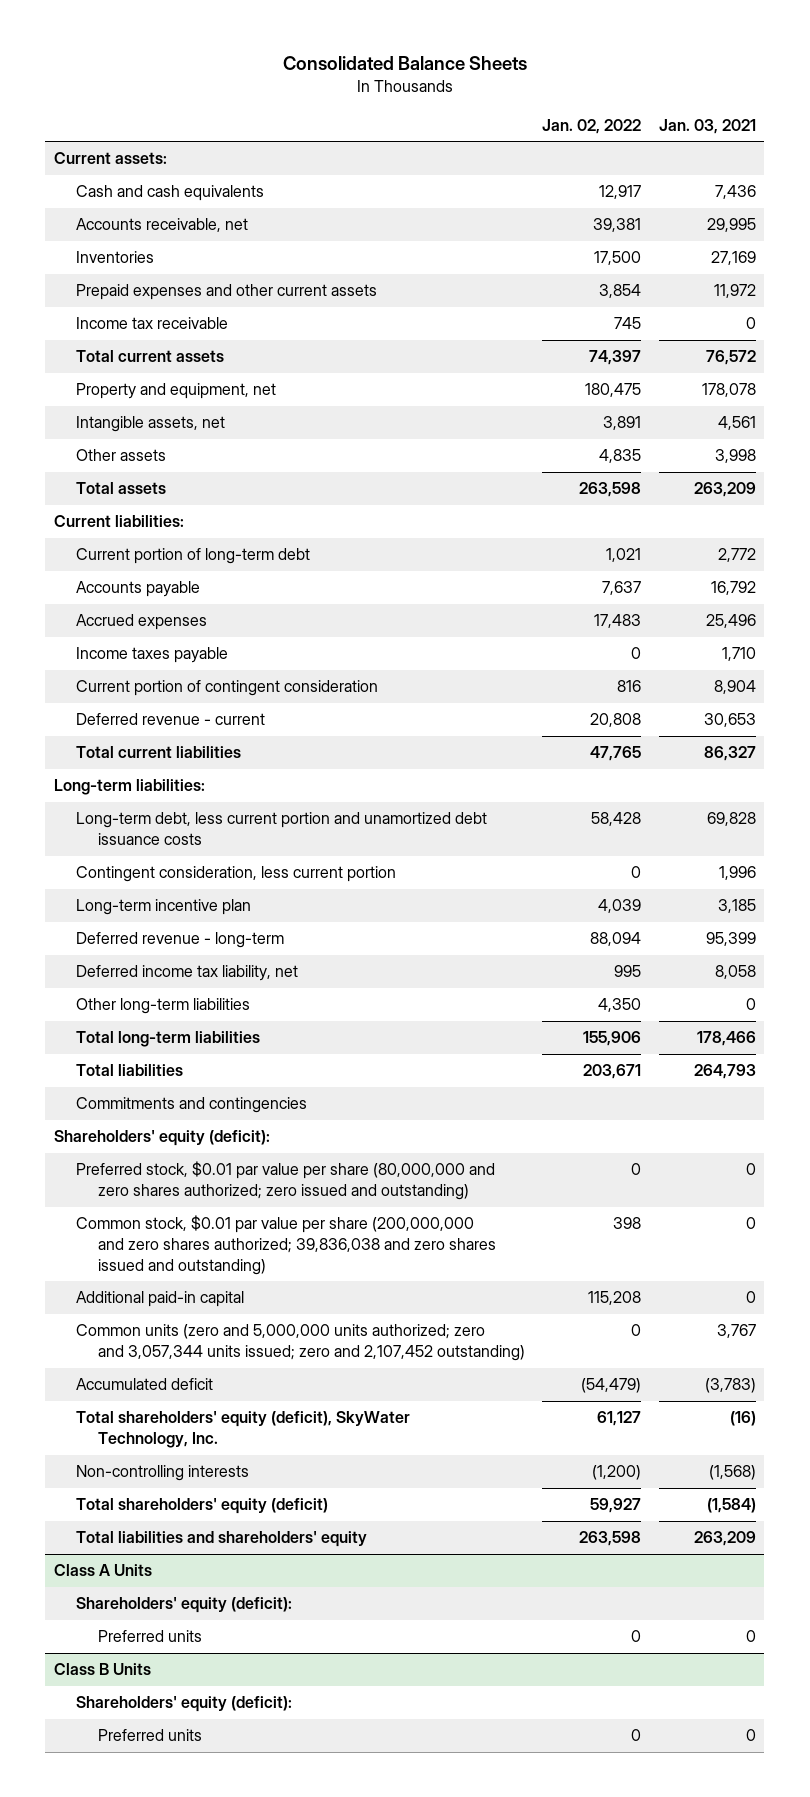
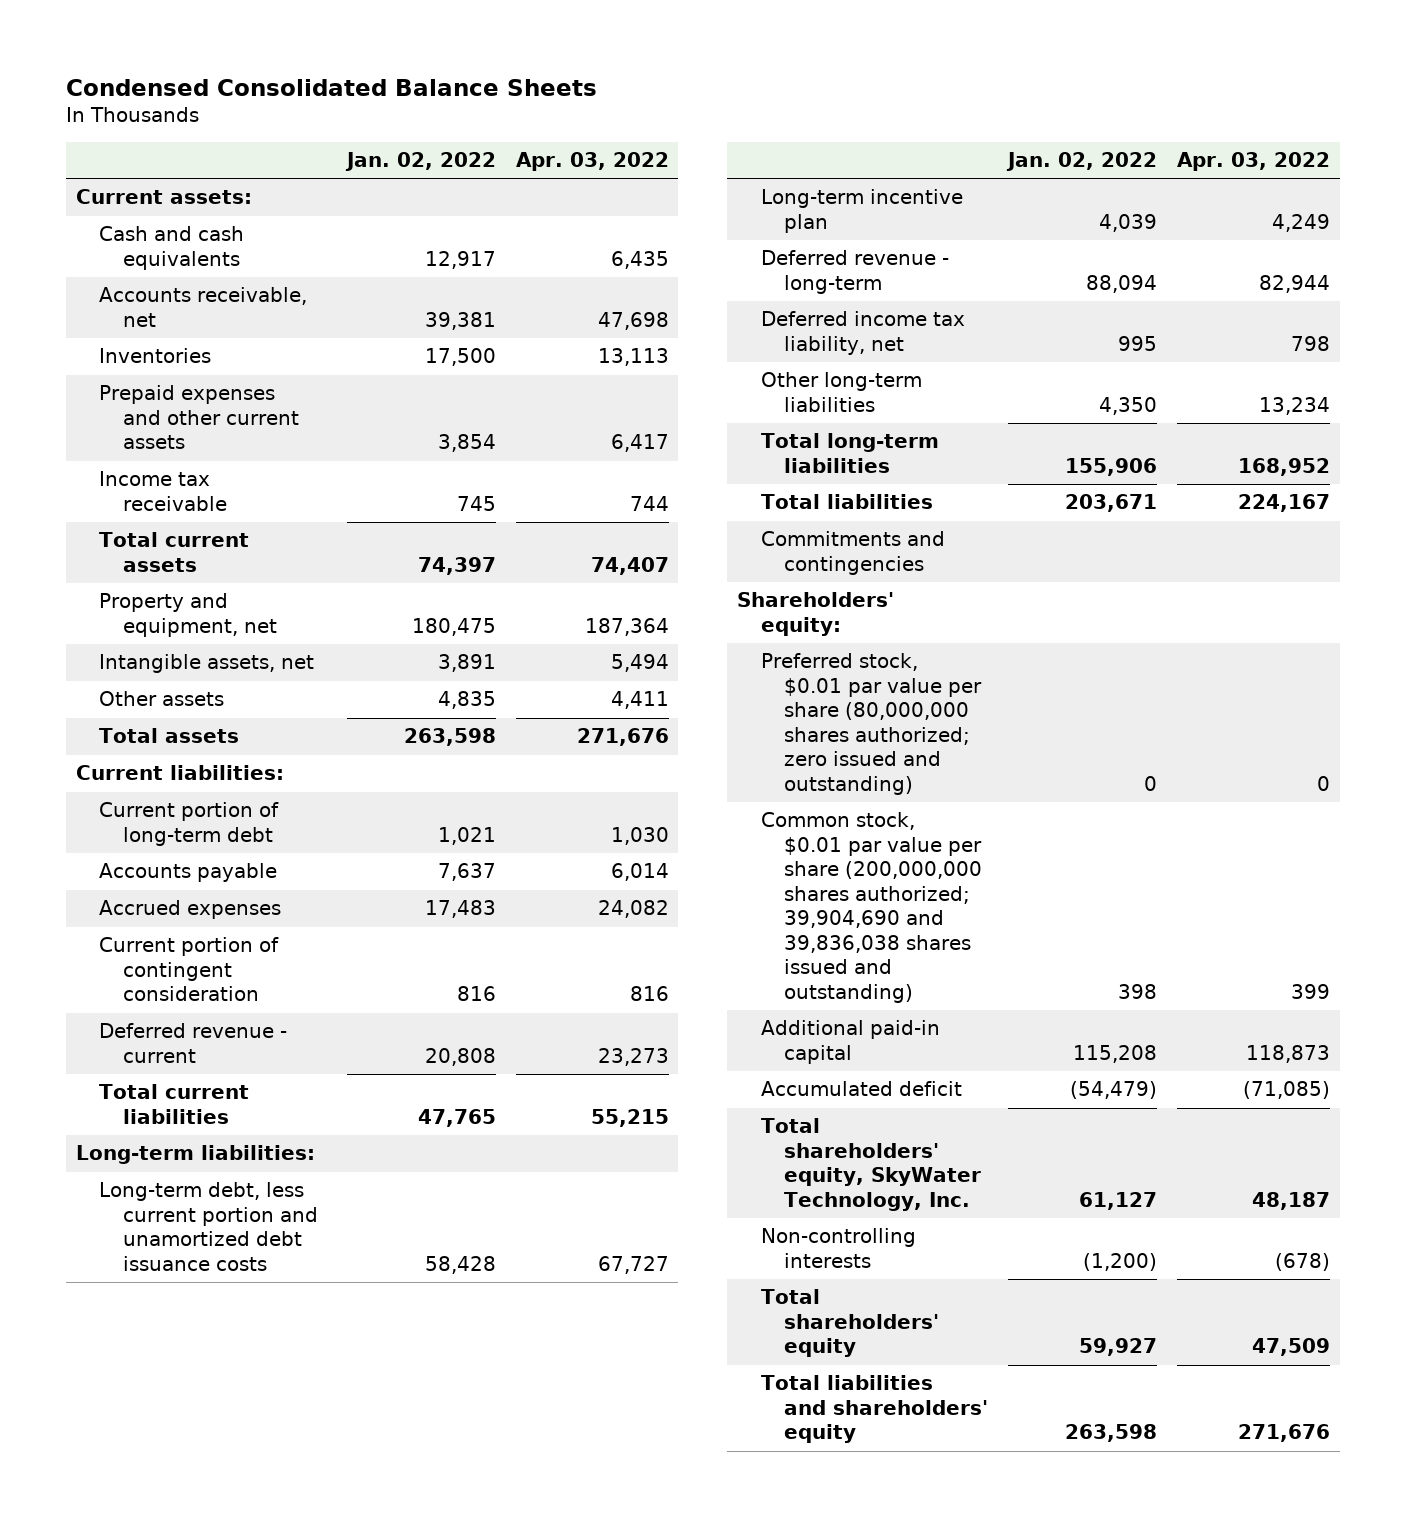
[282,56,527,71] Consolidated Balance Sheets -> [65,79,597,97] Condensed Consolidated Balance Sheets
[658,118,756,134] Jan. 03, 2021 -> none
none -> [515,152,669,172] Apr. 03, 2022
[75,647,228,664] Income taxes payable -> none
[75,866,396,883] Contingent consideration, less current portion -> none
[54,1130,271,1147] Shareholders' equity (deficit): -> [736,592,894,636] Shareholders' equity:
[75,1161,495,1201] Preferred stock, $0.01 par value per share (80,000,000 and zero shares authorized; zero issued and outstanding) -> [760,653,983,795] Preferred stock, $0.01 par value per share (80,000,000 shares authorized; zero issued and outstanding)
[75,1215,496,1275] Common stock, $0.01 par value per share (200,000,000 and zero shares authorized; 39,836,038 and zero shares issued and outstanding) -> [760,812,983,1003] Common stock, $0.01 par value per share (200,000,000 shares authorized; 39,904,690 and 39,836,038 shares issued and outstanding)
[75,1324,525,1362] Common units (zero and 5,000,000 units authorized; zero and 3,057,344 units issued; zero and 2,107,452 outstanding) -> none
[75,1411,410,1449] Total shareholders' equity (deficit), SkyWater Technology, Inc. -> [760,1118,982,1211] Total shareholders' equity, SkyWater Technology, Inc.
[75,1498,328,1515] Total shareholders' equity (deficit) -> [760,1289,940,1358] Total shareholders' equity
[54,1564,153,1577] Class A Units -> none
[75,1597,292,1614] Shareholders' equity (deficit): -> none
[97,1630,202,1643] Preferred units -> none
[54,1663,152,1676] Class B Units -> none
[75,1696,292,1713] Shareholders' equity (deficit): -> none
[97,1729,202,1742] Preferred units -> none

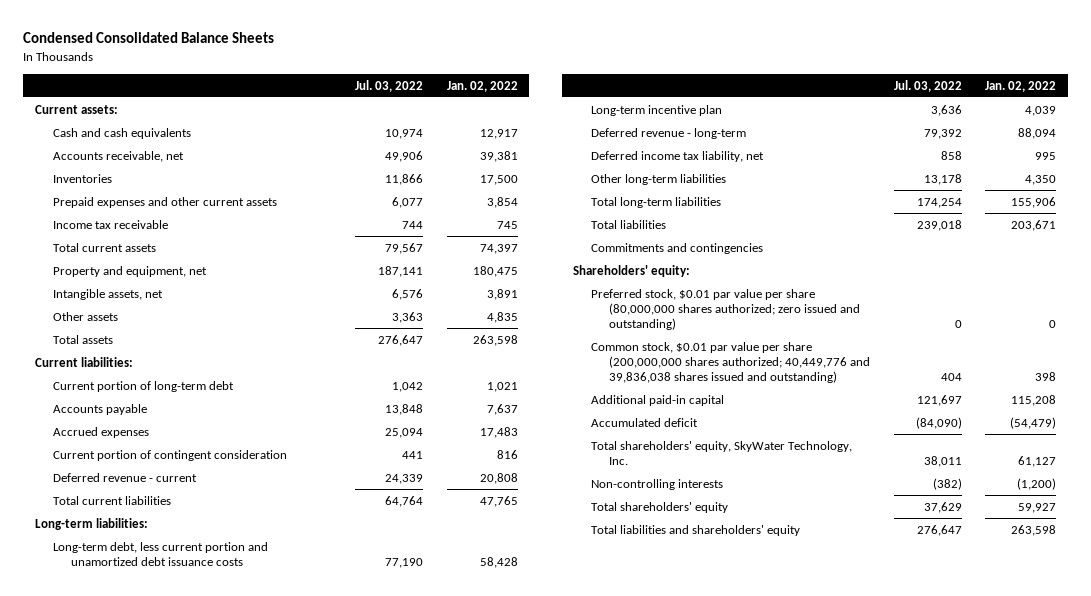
[515,152,669,172] Apr. 03, 2022 -> none
none -> [355,79,424,92] Jul. 03, 2022
[760,812,983,1003] Common stock, $0.01 par value per share (200,000,000 shares authorized; 39,904,690 and 39,836,038 shares issued and outstanding) -> [591,341,871,384] Common stock, $0.01 par value per share (200,000,000 shares authorized; 40,449,776 and 39,836,038 shares issued and outstanding)

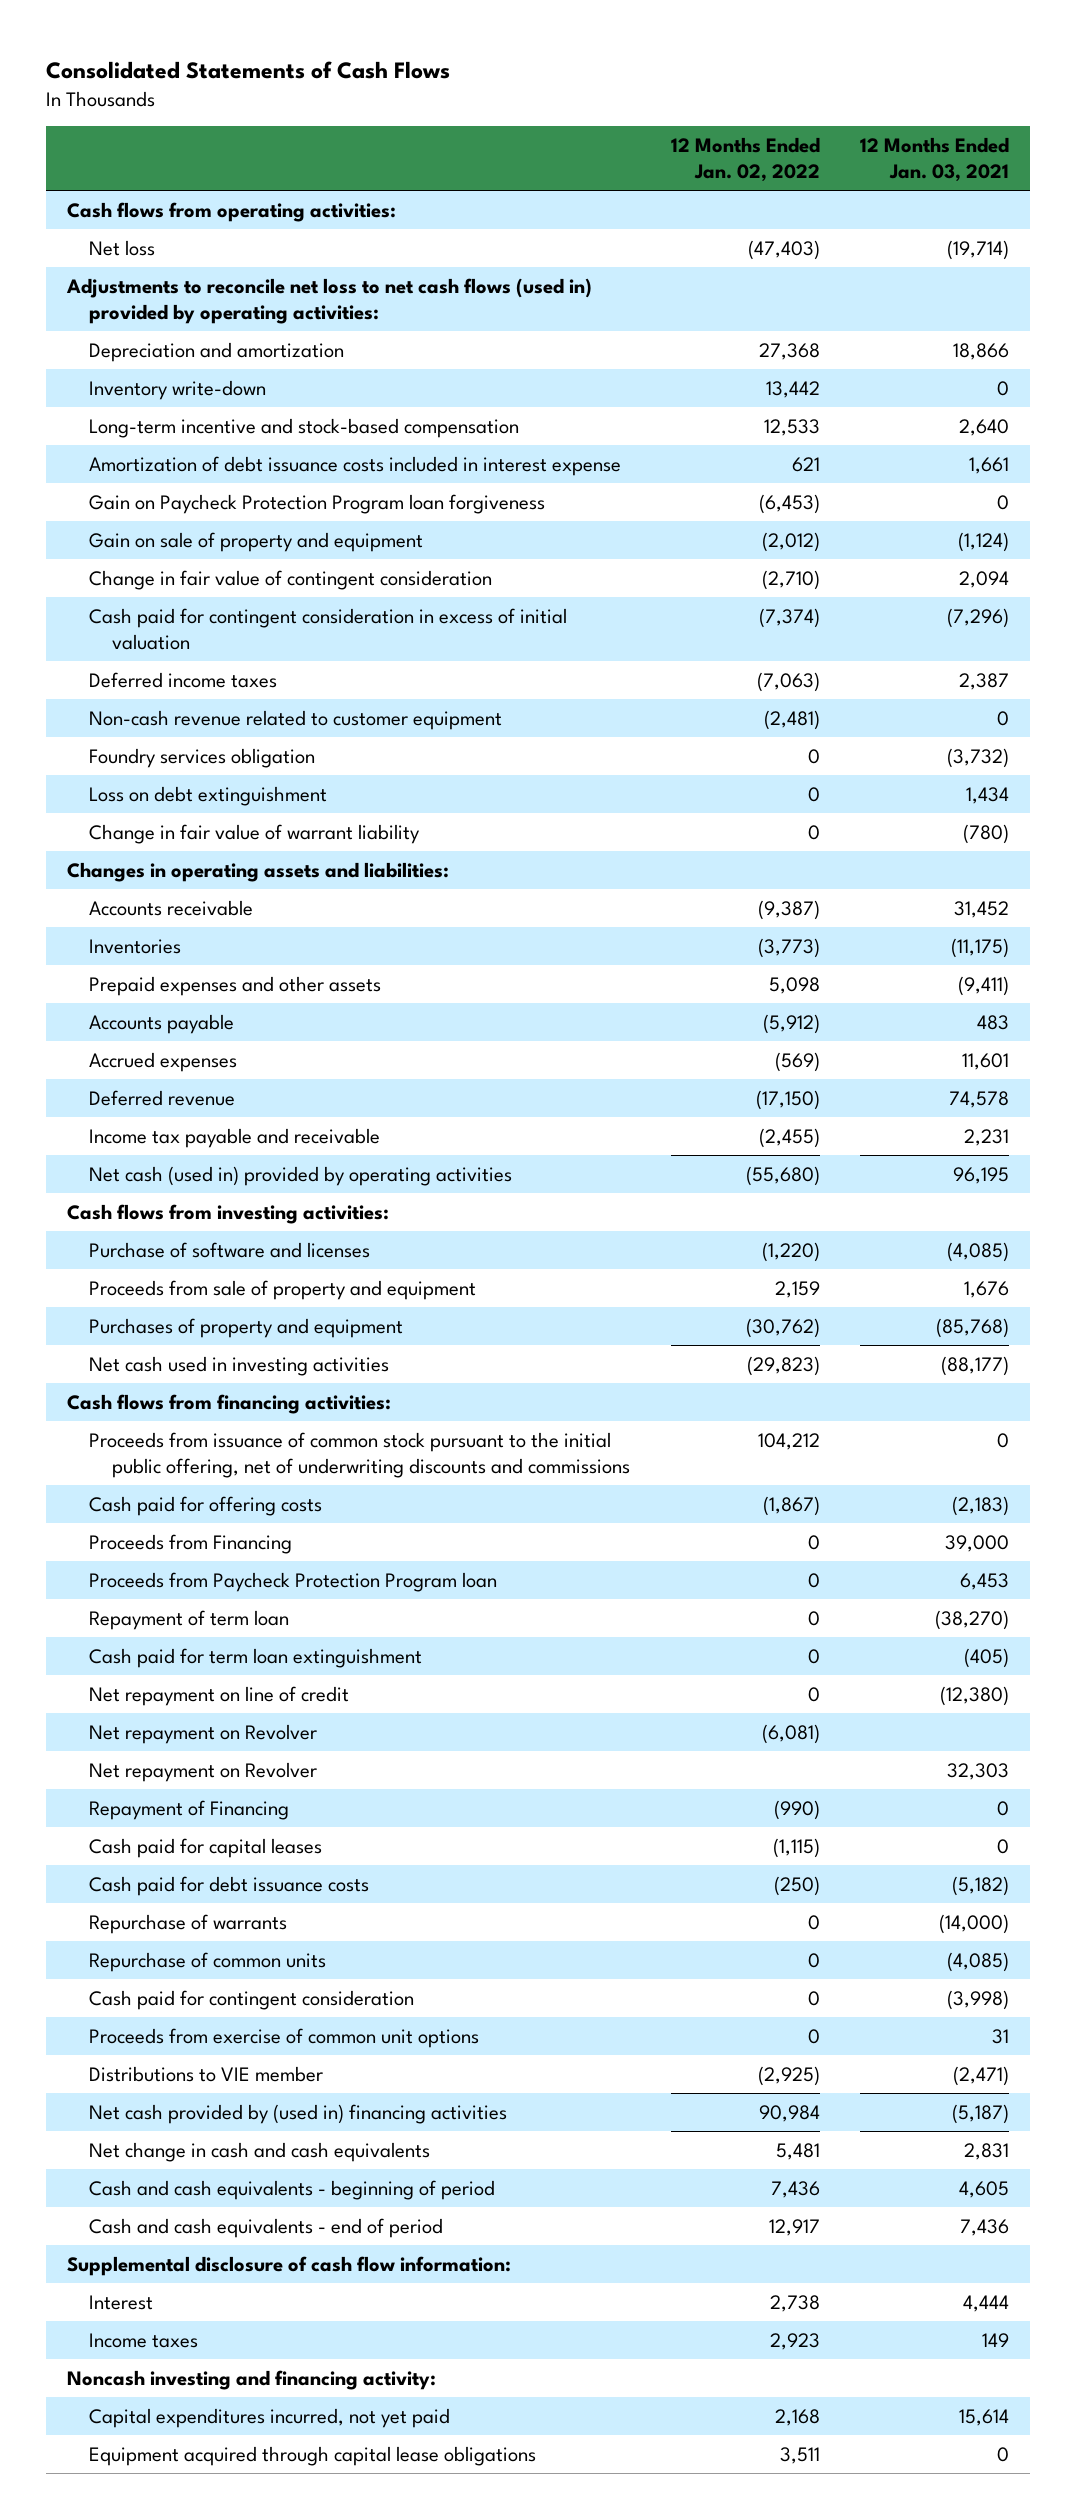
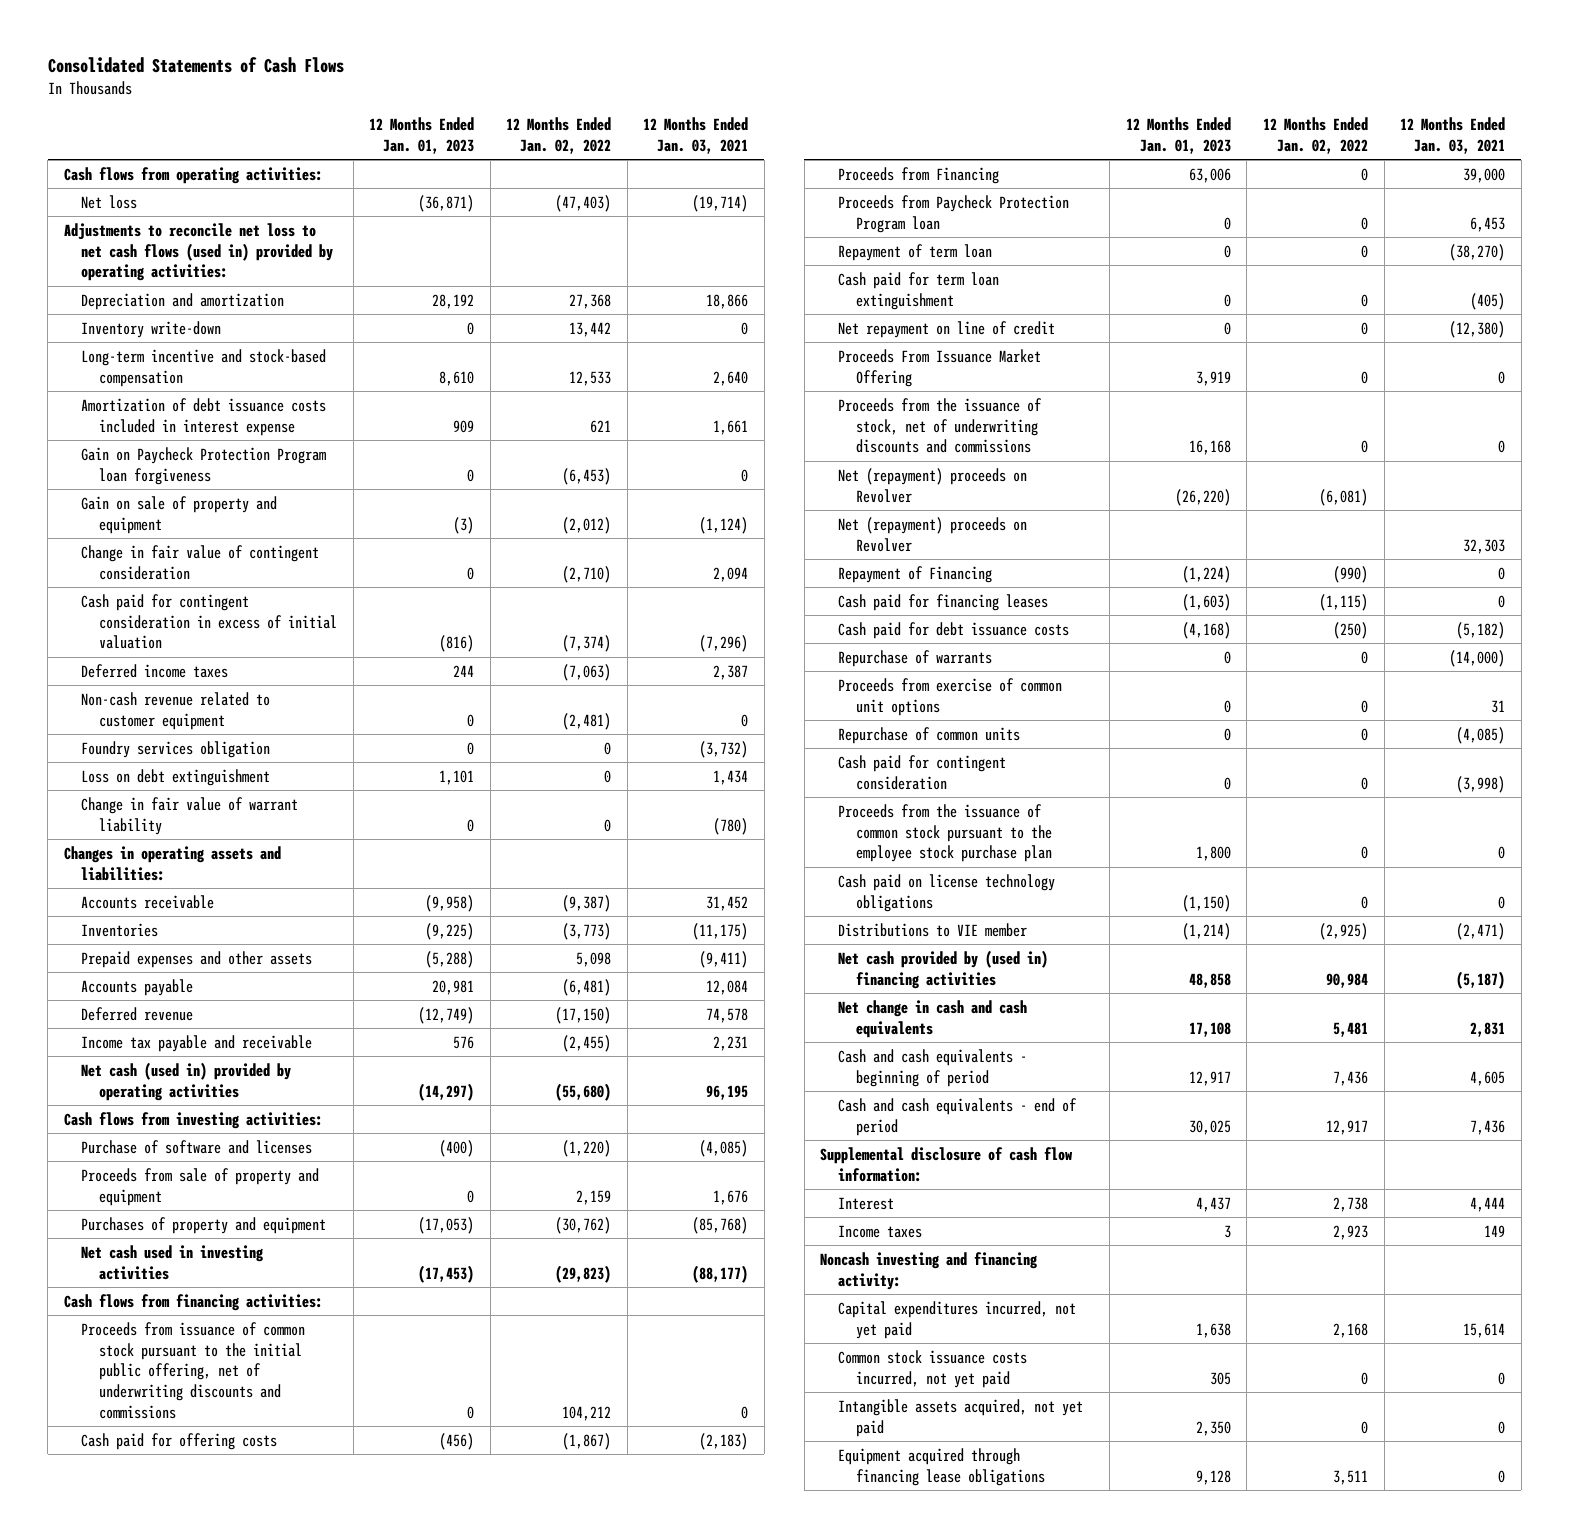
none -> [369,116,475,154] 12 Months Ended Jan. 01, 2023
[89,1051,238,1072] Accrued expenses -> none
[762,1013,820,1034] (5,912) -> [562,978,612,996] (6,481)
[977,1014,1010,1030] 483 -> [706,979,749,995] 12,084
none -> [838,348,1042,387] Proceeds From Issuance Market Offering
none -> [838,397,1043,454] Proceeds from the issuance of stock, net of underwriting discounts and commissions
[89,1723,318,1744] Net repayment on Revolver -> [838,467,1028,503] Net (repayment) proceeds on Revolver
[89,1761,318,1782] Net repayment on Revolver -> [838,516,1028,552] Net (repayment) proceeds on Revolver
[89,1837,323,1858] Cash paid for capital leases -> [838,593,1049,611] Cash paid for financing leases
[89,2027,480,2048] Proceeds from exercise of common unit options -> [838,677,1063,716] Proceeds from exercise of common unit options
none -> [838,803,1052,863] Proceeds from the issuance of common stock pursuant to the employee stock purchase plan
none -> [838,873,1056,912] Cash paid on license technology obligations
none -> [838,1349,1028,1388] Common stock issuance costs incurred, not yet paid
none -> [838,1398,1084,1437] Intangible assets acquired, not yet paid
[89,2445,537,2466] Equipment acquired through capital lease obligations -> [838,1447,1045,1486] Equipment acquired through financing lease obligations

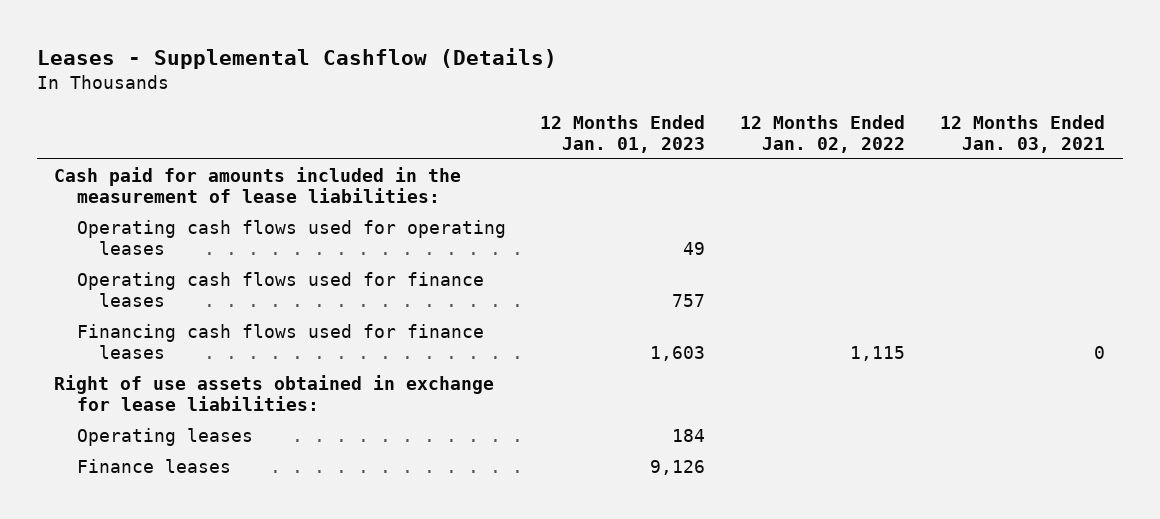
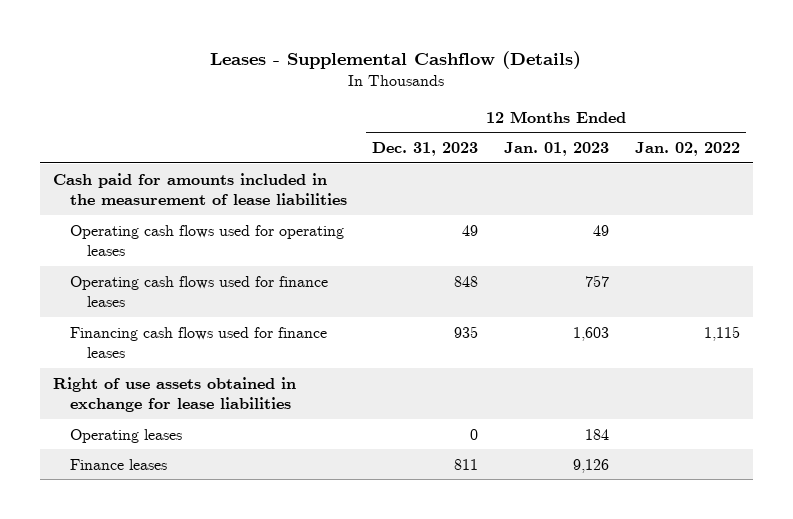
[940,114,1106,153] 12 Months Ended Jan. 03, 2021 -> none
none -> [372,142,479,157] Dec. 31, 2023
[54,167,462,203] Cash paid for amounts included in the measurement of lease liabilities: -> [52,172,347,205] Cash paid for amounts included in the measurement of lease liabilities
[54,375,495,411] Right of use assets obtained in exchange for lease liabilities: -> [52,376,296,412] Right of use assets obtained in exchange for lease liabilities

